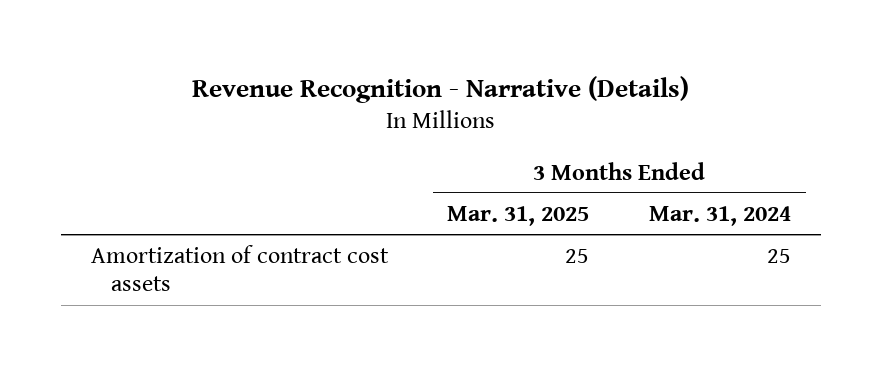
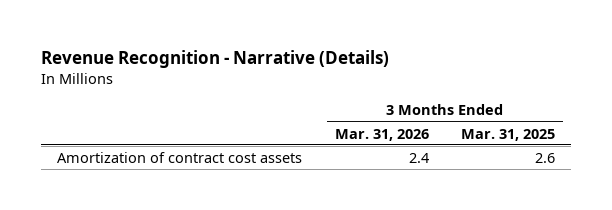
[649,205,792,226] Mar. 31, 2024 -> none
none -> [334,128,429,141] Mar. 31, 2026
[565,248,590,263] 25 -> [535,152,556,163] 2.6

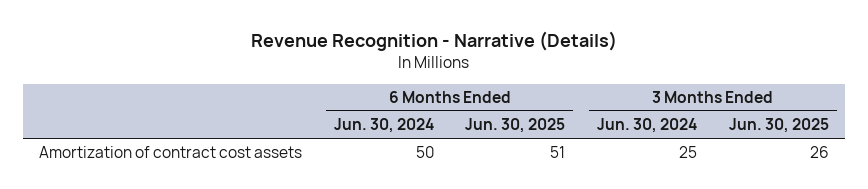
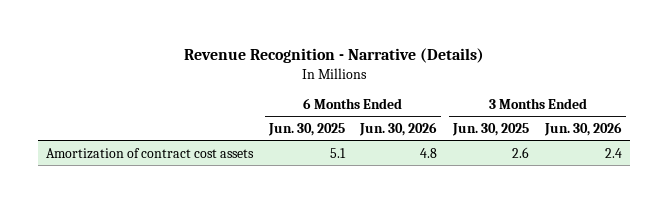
[333,118,434,134] Jun. 30, 2024 -> none
[597,118,698,134] Jun. 30, 2024 -> none
none -> [359,122,438,137] Jun. 30, 2026
none -> [544,122,623,137] Jun. 30, 2026
[550,146,566,159] 51 -> [329,147,346,158] 5.1
[810,146,830,159] 26 -> [512,146,530,158] 2.6

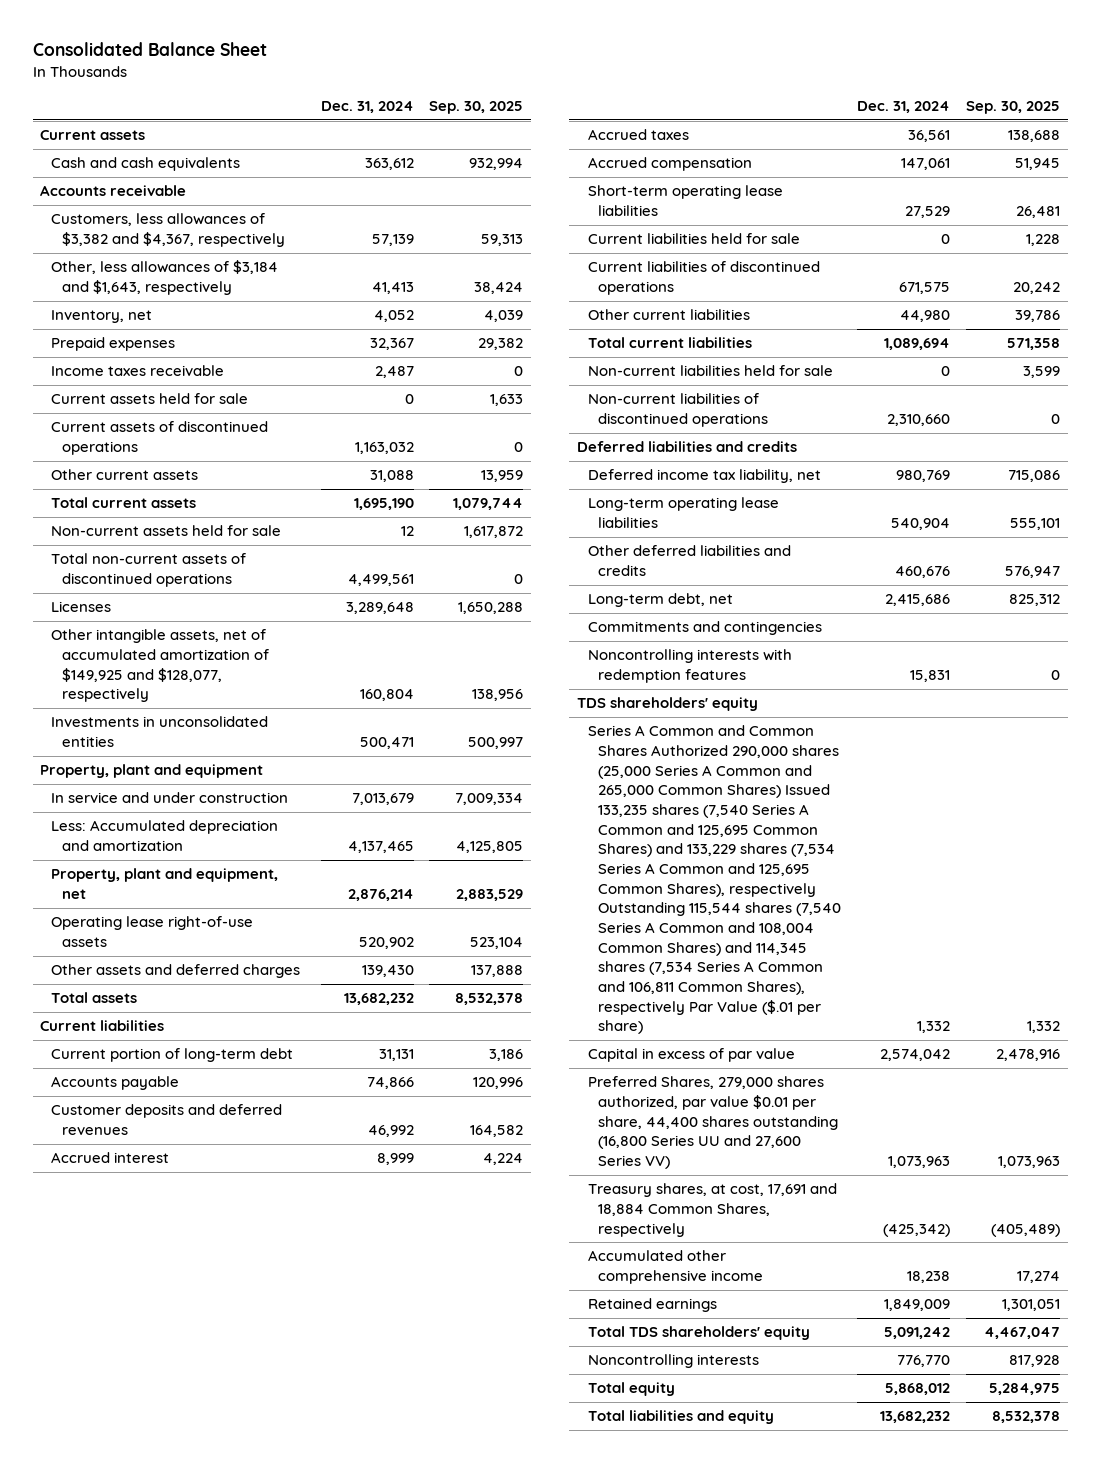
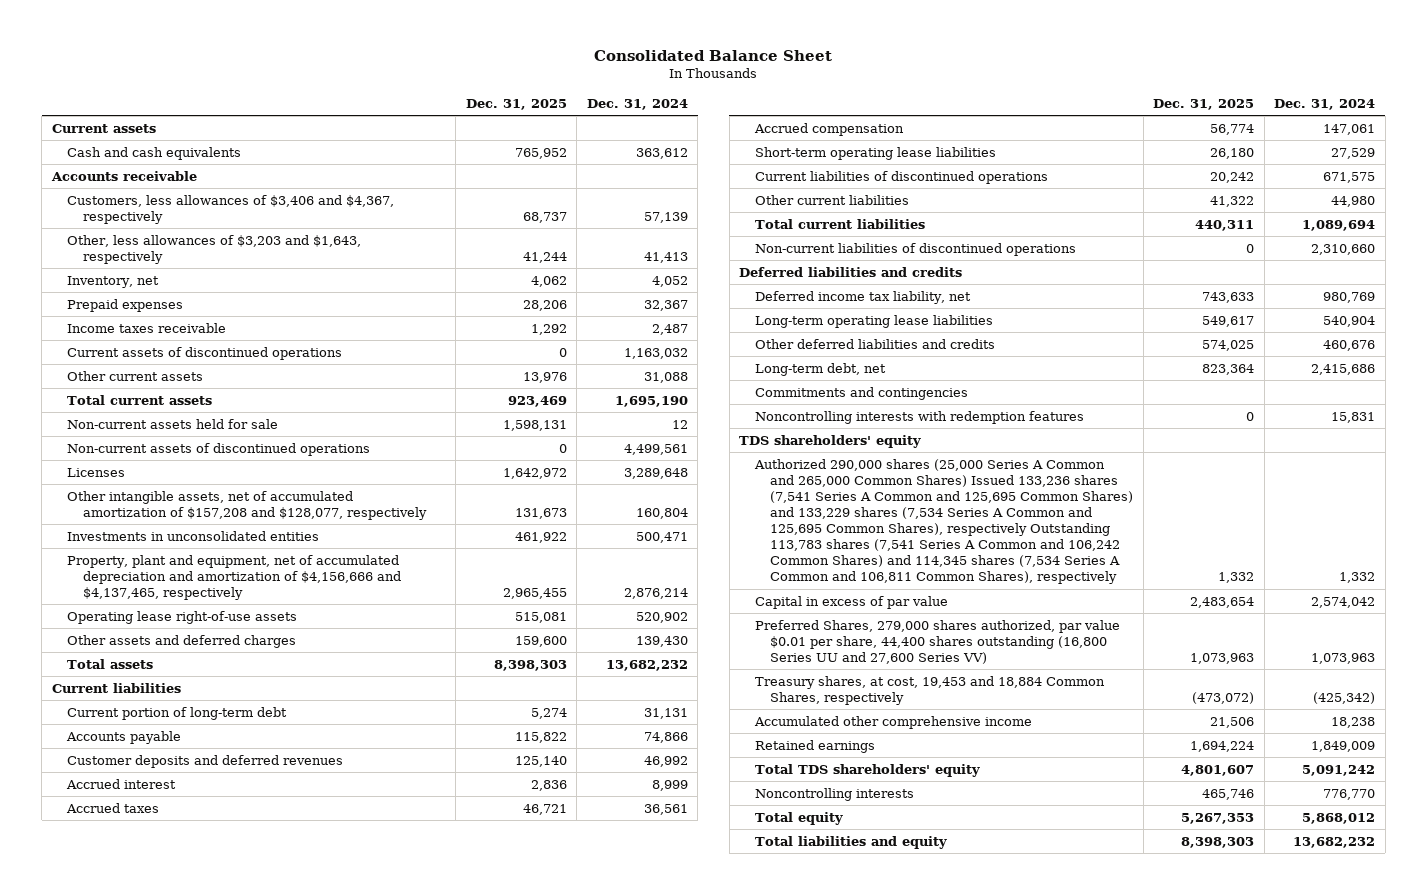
[429,101,524,115] Sep. 30, 2025 -> none
none -> [465,98,567,110] Dec. 31, 2025
[51,213,285,247] Customers, less allowances of $3,382 and $4,367, respectively -> [67,194,395,224] Customers, less allowances of $3,406 and $4,367, respectively
[51,260,279,295] Other, less allowances of $3,184 and $1,643, respectively -> [67,234,362,264] Other, less allowances of $3,203 and $1,643, respectively
[51,393,249,405] Current assets held for sale -> none
[51,553,247,587] Total non-current assets of discontinued operations -> [67,442,371,456] Non-current assets of discontinued operations
[51,629,269,703] Other intangible assets, net of accumulated amortization of $149,925 and $128,077, respectively -> [67,490,427,520] Other intangible assets, net of accumulated amortization of $157,208 and $128,077, respectively
[40,764,264,779] Property, plant and equipment -> none
[51,792,289,804] In service and under construction -> none
[51,820,279,851] Less: Accumulated depreciation and amortization -> none
[51,868,279,899] Property, plant and equipment, net -> [67,554,401,600] Property, plant and equipment, net of accumulated depreciation and amortization of $4,156,666 and $4,137,465, respectively
[587,233,800,245] Current liabilities held for sale -> none
[587,365,833,377] Non-current liabilities held for sale -> none
[587,725,842,1035] Series A Common and Common Shares Authorized 290,000 shares (25,000 Series A Common and 265,000 Common Shares) Issued 133,235 shares (7,540 Series A Common and 125,695 Common Shares) and 133,229 shares (7,534 Series A Common and 125,695 Common Shares), respectively Outstanding 115,544 shares (7,540 Series A Common and 108,004 Common Shares) and 114,345 shares (7,534 Series A Common and 106,811 Common Shares), respectively Par Value ($.01 per share) -> [753,458,1134,585] Authorized 290,000 shares (25,000 Series A Common and 265,000 Common Shares) Issued 133,236 shares (7,541 Series A Common and 125,695 Common Shares) and 133,229 shares (7,534 Series A Common and 125,695 Common Shares), respectively Outstanding 113,783 shares (7,541 Series A Common and 106,242 Common Shares) and 114,345 shares (7,534 Series A Common and 106,811 Common Shares), respectively
[587,1183,837,1237] Treasury shares, at cost, 17,691 and 18,884 Common Shares, respectively -> [754,675,1105,705] Treasury shares, at cost, 19,453 and 18,884 Common Shares, respectively

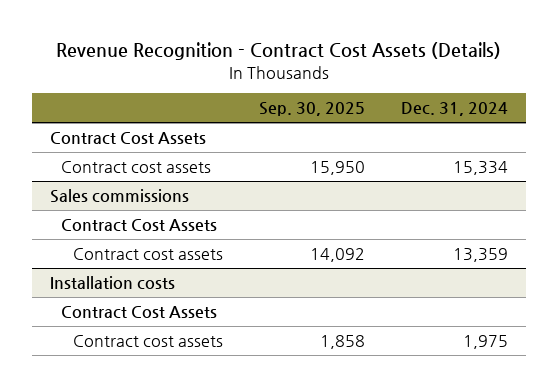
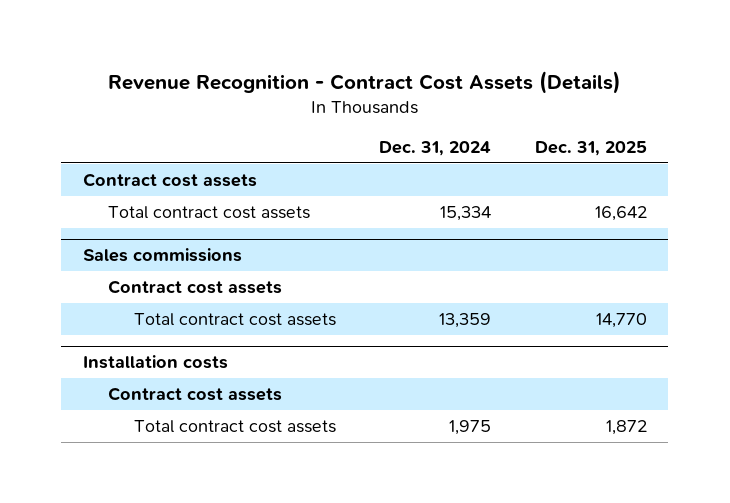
[258,102,365,117] Sep. 30, 2025 -> none
none -> [534,141,647,157] Dec. 31, 2025
[50,131,207,145] Contract Cost Assets -> [83,172,258,187] Contract cost assets
[61,160,212,173] Contract cost assets -> [108,205,311,219] Total contract cost assets
[61,218,218,232] Contract Cost Assets -> [108,279,283,294] Contract cost assets
[72,247,223,260] Contract cost assets -> [133,312,336,326] Total contract cost assets
[61,305,218,319] Contract Cost Assets -> [108,386,283,401] Contract cost assets
[72,334,223,347] Contract cost assets -> [133,419,336,433] Total contract cost assets

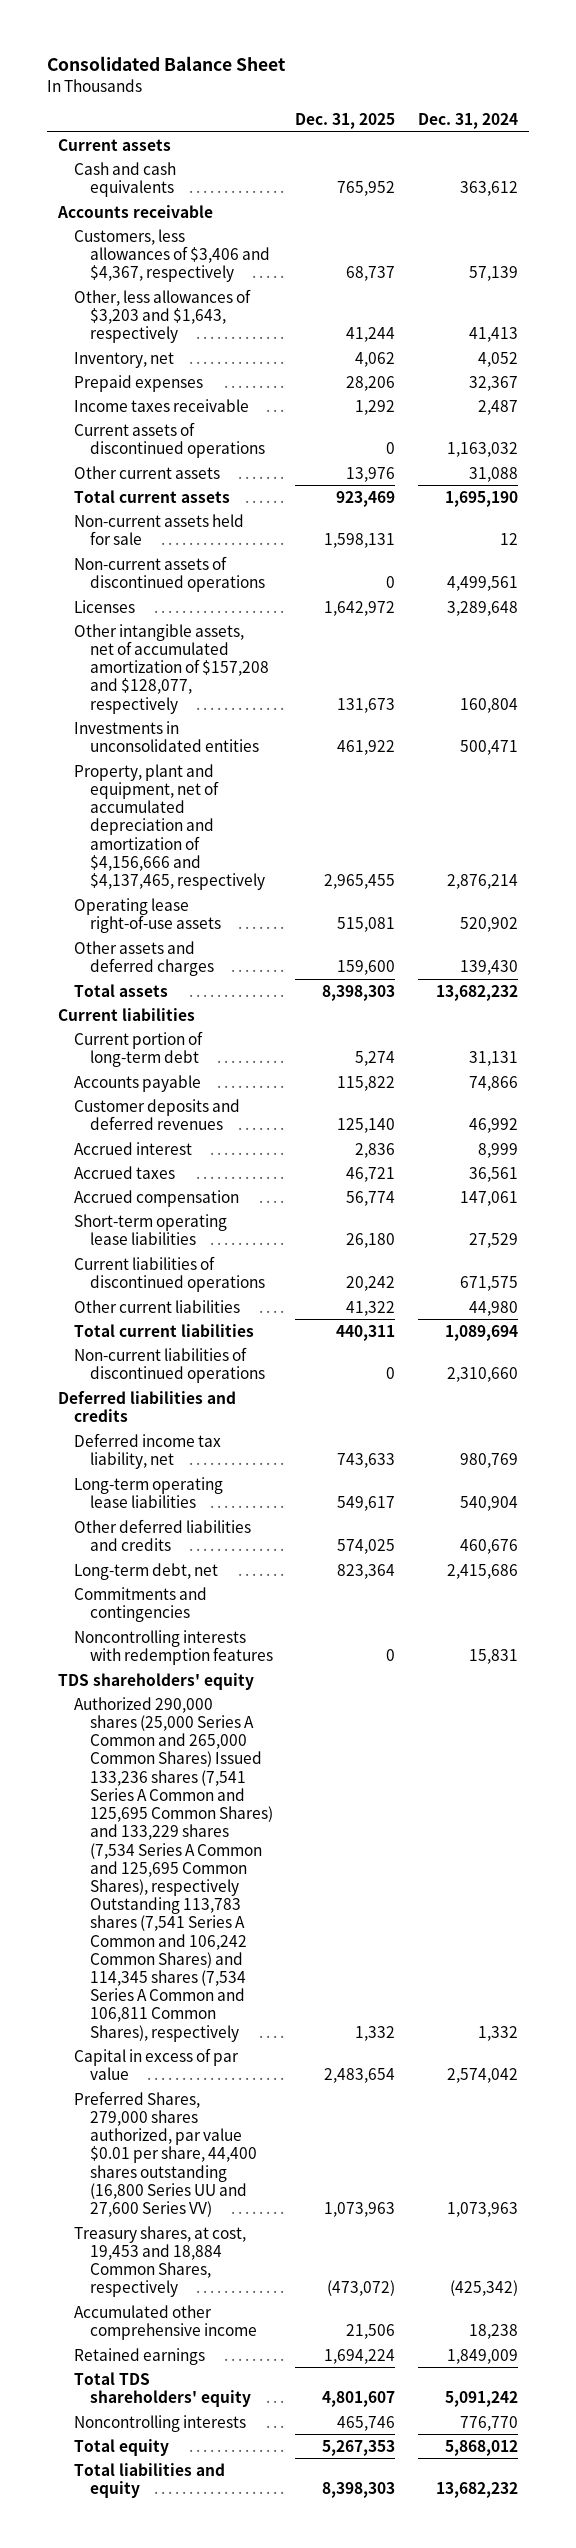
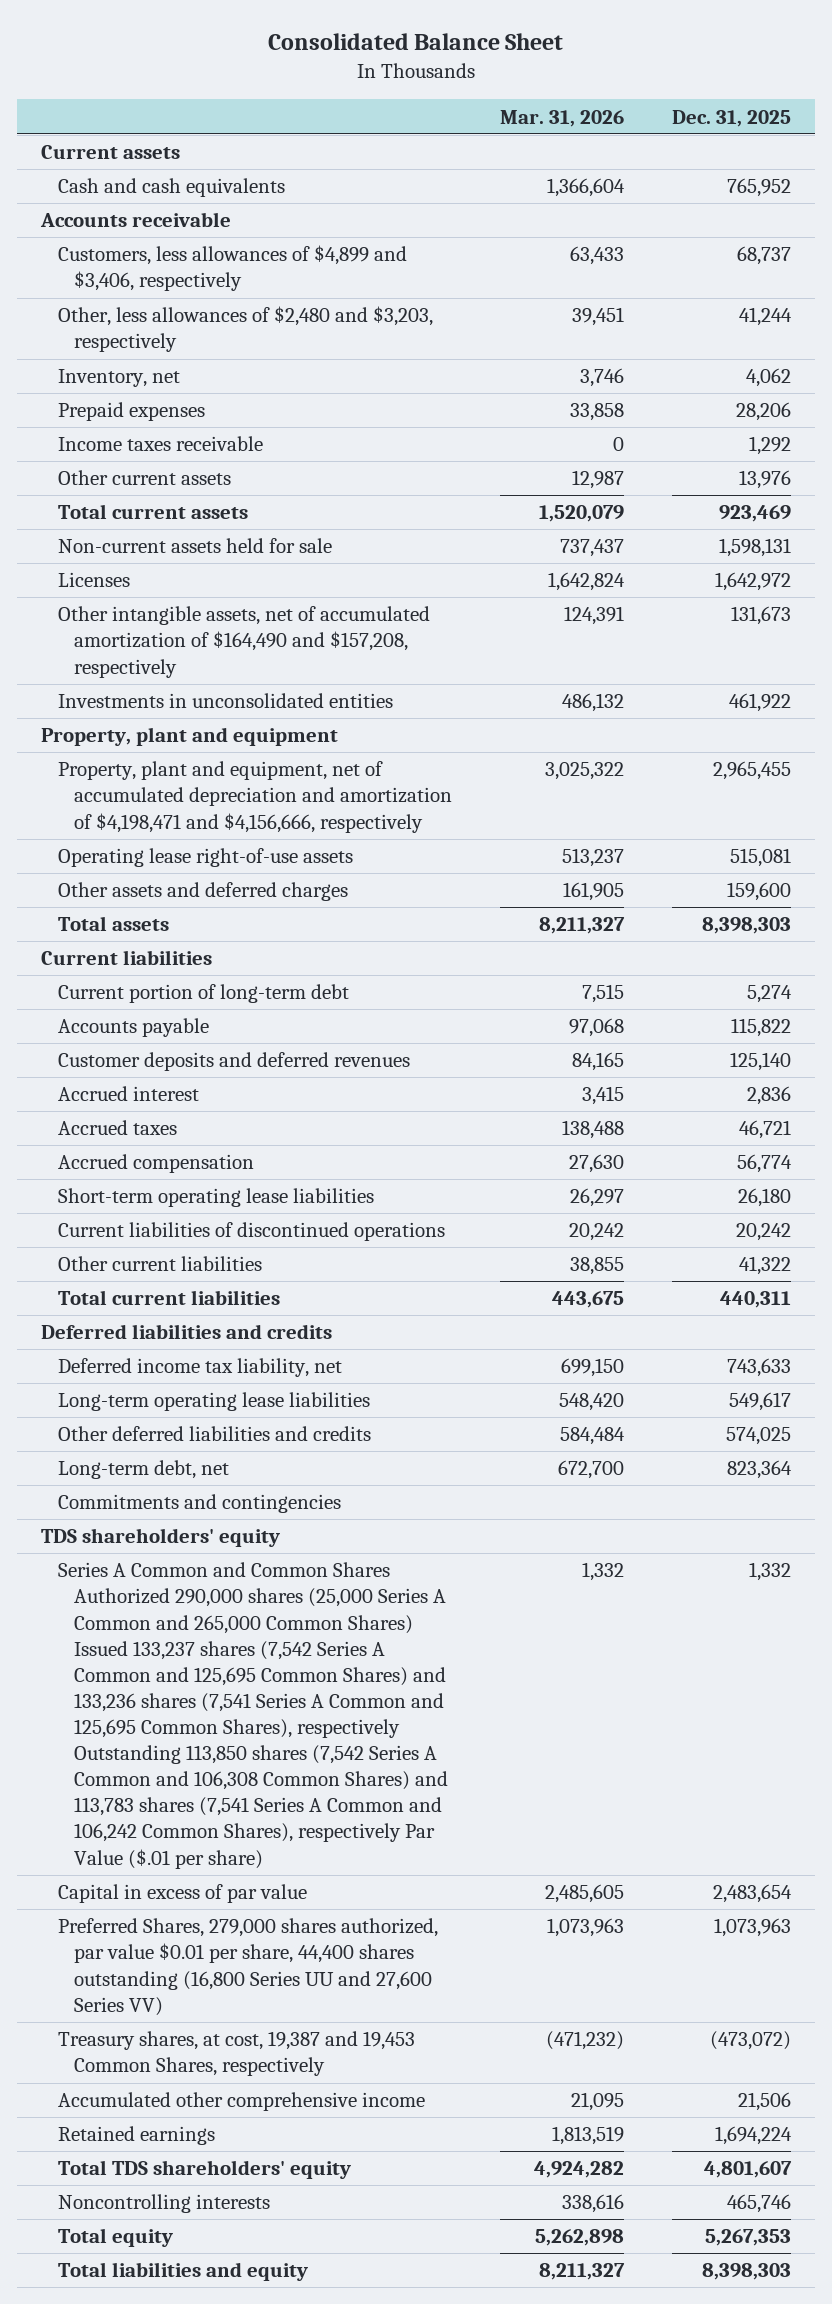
[417,113,518,130] Dec. 31, 2024 -> none
none -> [500,109,625,127] Mar. 31, 2026
[74,228,270,283] Customers, less allowances of $3,406 and $4,367, respectively -> [57,245,407,292] Customers, less allowances of $4,899 and $3,406, respectively
[74,288,252,344] Other, less allowances of $3,203 and $1,643, respectively -> [57,306,433,353] Other, less allowances of $2,480 and $3,203, respectively
[74,421,265,459] Current assets of discontinued operations -> none
[74,555,265,593] Non-current assets of discontinued operations -> none
[74,623,269,714] Other intangible assets, net of accumulated amortization of $157,208 and $128,077, respectively -> [57,606,430,678] Other intangible assets, net of accumulated amortization of $164,490 and $157,208, respectively
none -> [41,727,339,747] Property, plant and equipment
[74,763,265,891] Property, plant and equipment, net of accumulated depreciation and amortization of $4,156,666 and $4,137,465, respectively -> [57,761,453,833] Property, plant and equipment, net of accumulated depreciation and amortization of $4,198,471 and $4,156,666, respectively
[74,1346,265,1384] Non-current liabilities of discontinued operations -> none
[74,1629,273,1666] Noncontrolling interests with redemption features -> none
[74,1696,273,2042] Authorized 290,000 shares (25,000 Series A Common and 265,000 Common Shares) Issued 133,236 shares (7,541 Series A Common and 125,695 Common Shares) and 133,229 shares (7,534 Series A Common and 125,695 Common Shares), respectively Outstanding 113,783 shares (7,541 Series A Common and 106,242 Common Shares) and 114,345 shares (7,534 Series A Common and 106,811 Common Shares), respectively -> [57,1562,449,1869] Series A Common and Common Shares Authorized 290,000 shares (25,000 Series A Common and 265,000 Common Shares) Issued 133,237 shares (7,542 Series A Common and 125,695 Common Shares) and 133,236 shares (7,541 Series A Common and 125,695 Common Shares), respectively Outstanding 113,850 shares (7,542 Series A Common and 106,308 Common Shares) and 113,783 shares (7,541 Series A Common and 106,242 Common Shares), respectively Par Value ($.01 per share)
[74,2225,247,2298] Treasury shares, at cost, 19,453 and 18,884 Common Shares, respectively -> [57,2031,415,2077] Treasury shares, at cost, 19,387 and 19,453 Common Shares, respectively

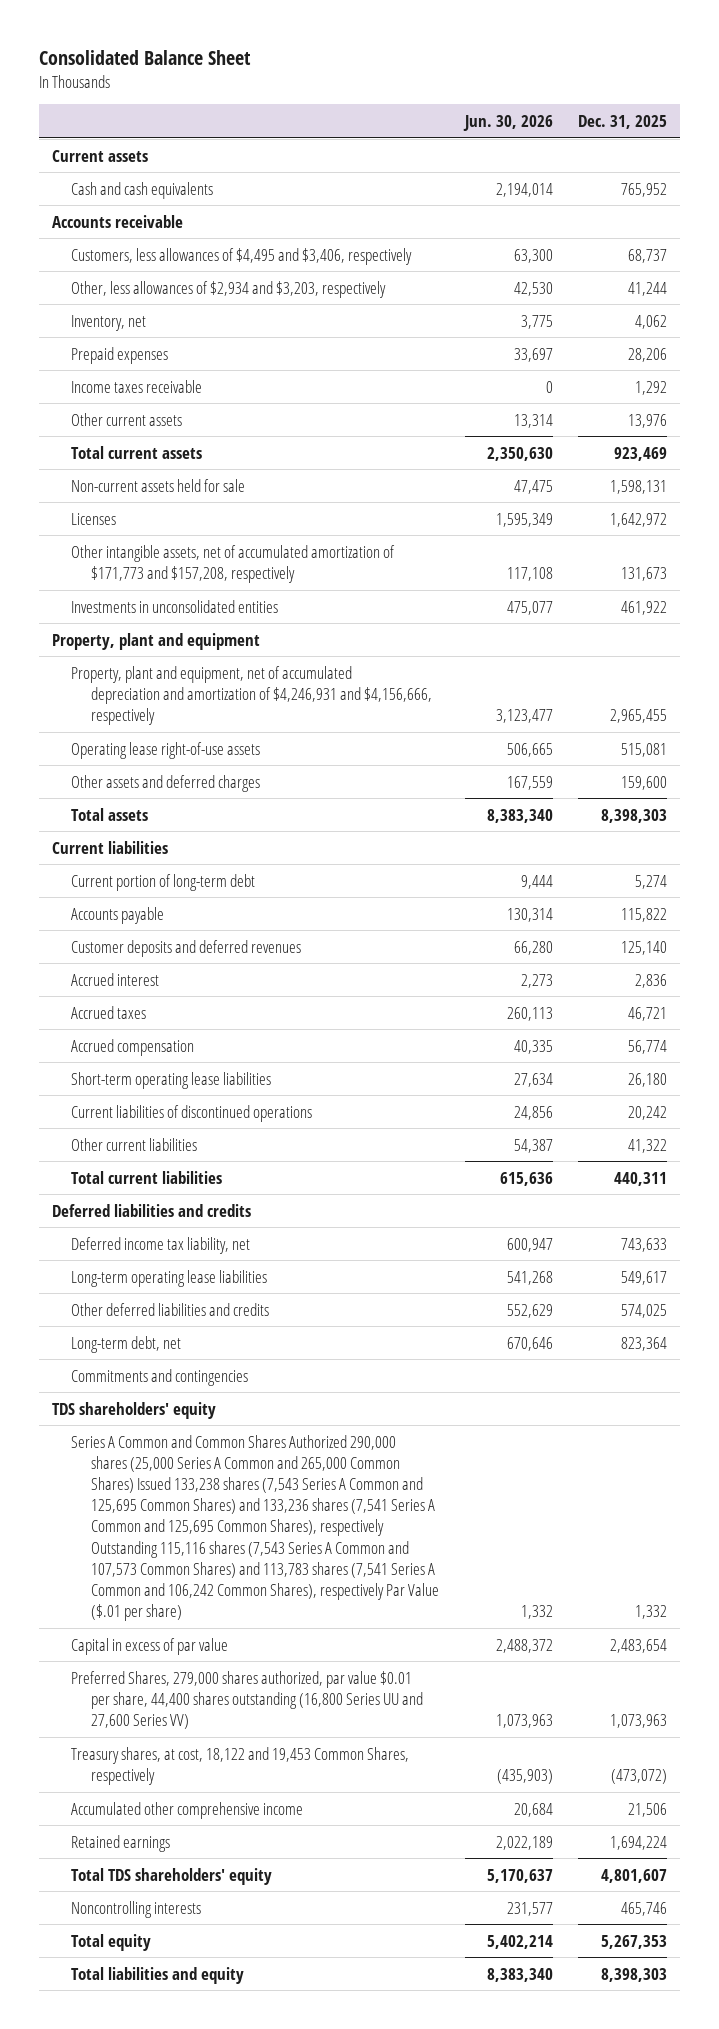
[500,109,625,127] Mar. 31, 2026 -> none
none -> [462,115,553,132] Jun. 30, 2026
[57,245,407,292] Customers, less allowances of $4,899 and $3,406, respectively -> [71,247,413,265] Customers, less allowances of $4,495 and $3,406, respectively
[57,306,433,353] Other, less allowances of $2,480 and $3,203, respectively -> [71,280,387,298] Other, less allowances of $2,934 and $3,203, respectively
[57,606,430,678] Other intangible assets, net of accumulated amortization of $164,490 and $157,208, respectively -> [71,544,396,583] Other intangible assets, net of accumulated amortization of $171,773 and $157,208, respectively
[57,761,453,833] Property, plant and equipment, net of accumulated depreciation and amortization of $4,198,471 and $4,156,666, respectively -> [71,665,433,726] Property, plant and equipment, net of accumulated depreciation and amortization of $4,246,931 and $4,156,666, respectively
[57,1562,449,1869] Series A Common and Common Shares Authorized 290,000 shares (25,000 Series A Common and 265,000 Common Shares) Issued 133,237 shares (7,542 Series A Common and 125,695 Common Shares) and 133,236 shares (7,541 Series A Common and 125,695 Common Shares), respectively Outstanding 113,850 shares (7,542 Series A Common and 106,308 Common Shares) and 113,783 shares (7,541 Series A Common and 106,242 Common Shares), respectively Par Value ($.01 per share) -> [71,1434,440,1622] Series A Common and Common Shares Authorized 290,000 shares (25,000 Series A Common and 265,000 Common Shares) Issued 133,238 shares (7,543 Series A Common and 125,695 Common Shares) and 133,236 shares (7,541 Series A Common and 125,695 Common Shares), respectively Outstanding 115,116 shares (7,543 Series A Common and 107,573 Common Shares) and 113,783 shares (7,541 Series A Common and 106,242 Common Shares), respectively Par Value ($.01 per share)
[57,2031,415,2077] Treasury shares, at cost, 19,387 and 19,453 Common Shares, respectively -> [71,1746,410,1785] Treasury shares, at cost, 18,122 and 19,453 Common Shares, respectively

